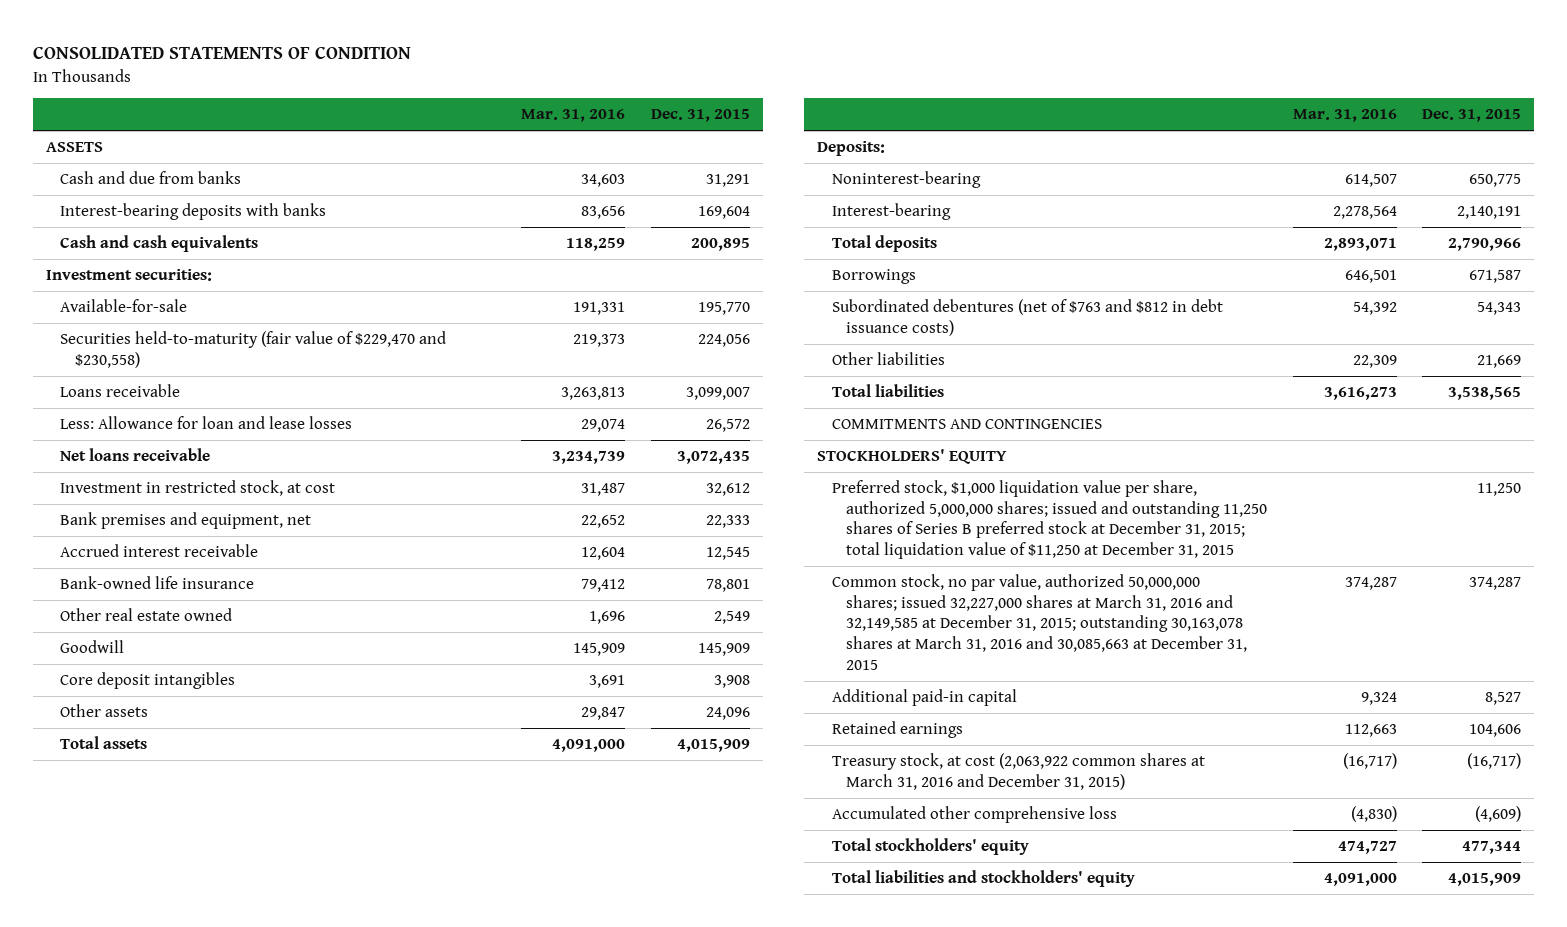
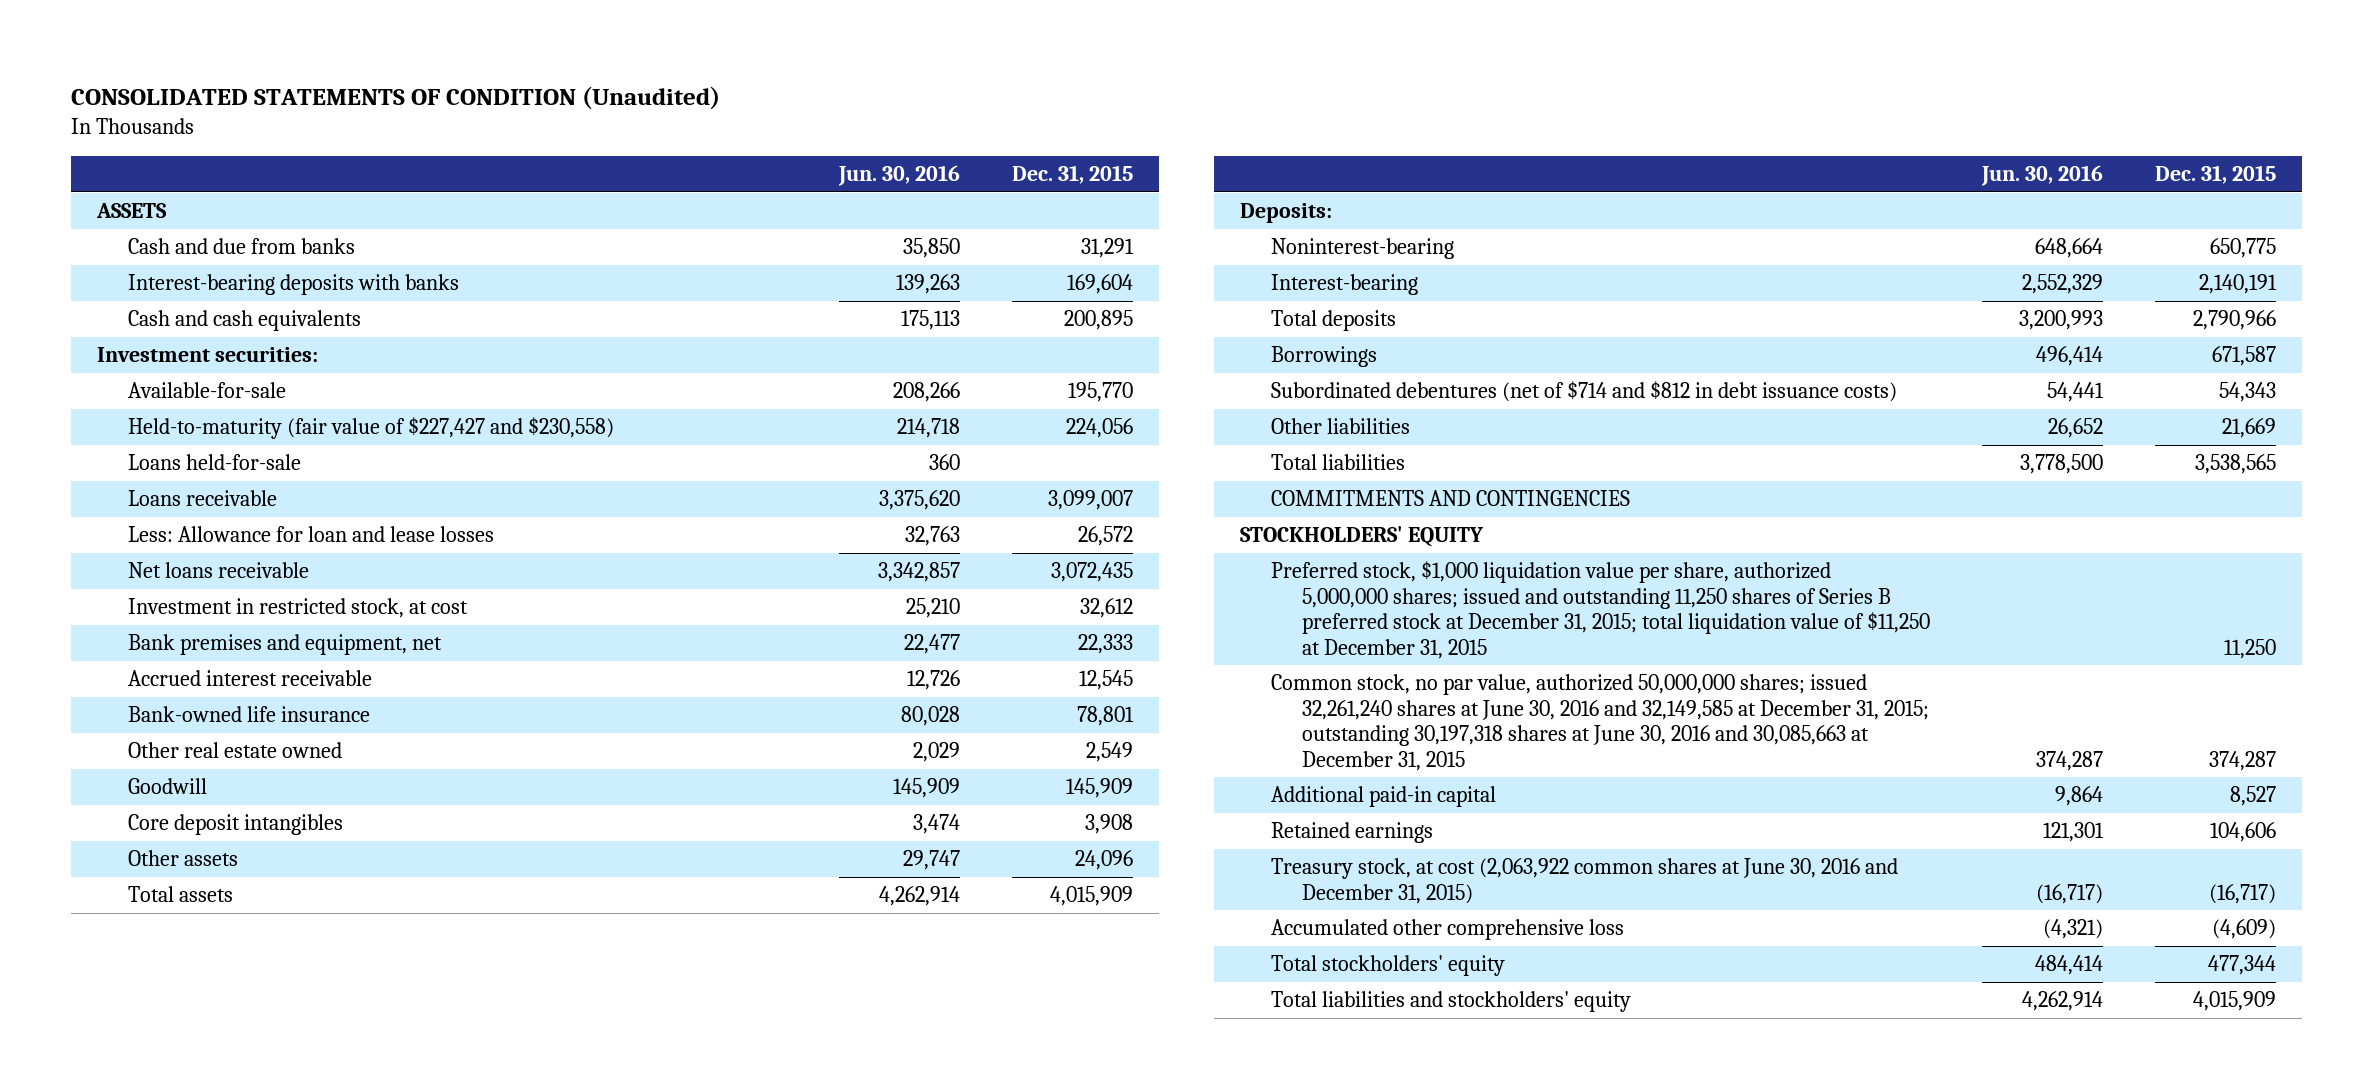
[33,46,412,60] CONSOLIDATED STATEMENTS OF CONDITION -> [70,85,720,110] CONSOLIDATED STATEMENTS OF CONDITION (Unaudited)
[521,109,626,123] Mar. 31, 2016 -> none
none -> [837,165,960,187] Jun. 30, 2016
[60,331,447,368] Securities held-to-maturity (fair value of $229,470 and $230,558) -> [127,417,614,440] Held-to-maturity (fair value of $227,427 and $230,558)
none -> [127,454,301,471] Loans held-for-sale
[831,299,1223,336] Subordinated debentures (net of $763 and $812 in debt issuance costs) -> [1270,381,1897,403] Subordinated debentures (net of $714 and $812 in debt issuance costs)
[831,574,1247,670] Common stock, no par value, authorized 50,000,000 shares; issued 32,227,000 shares at March 31, 2016 and 32,149,585 at December 31, 2015; outstanding 30,163,078 shares at March 31, 2016 and 30,085,663 at December 31, 2015 -> [1270,674,1929,771] Common stock, no par value, authorized 50,000,000 shares; issued 32,261,240 shares at June 30, 2016 and 32,149,585 at December 31, 2015; outstanding 30,197,318 shares at June 30, 2016 and 30,085,663 at December 31, 2015
[831,753,1205,790] Treasury stock, at cost (2,063,922 common shares at March 31, 2016 and December 31, 2015) -> [1270,858,1898,904] Treasury stock, at cost (2,063,922 common shares at June 30, 2016 and December 31, 2015)

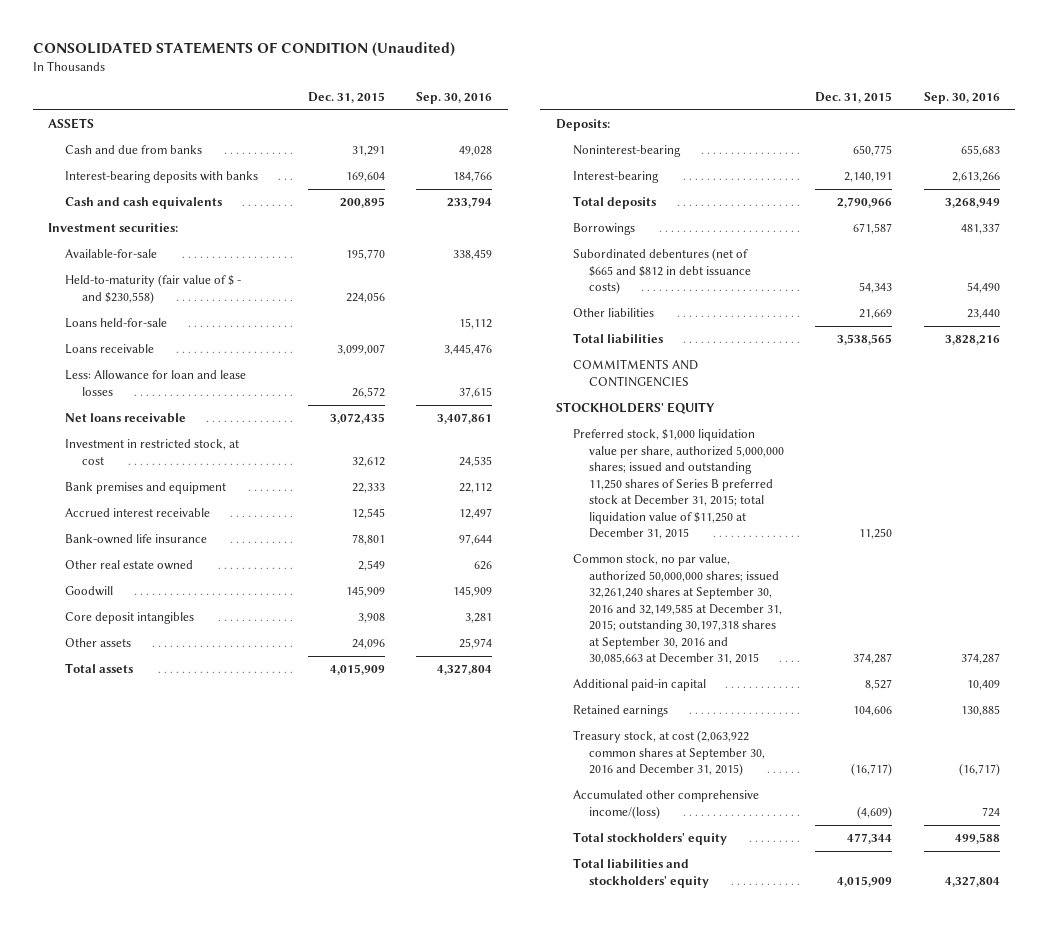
[837,165,960,187] Jun. 30, 2016 -> none
none -> [416,91,493,104] Sep. 30, 2016
[127,417,614,440] Held-to-maturity (fair value of $227,427 and $230,558) -> [65,274,242,304] Held-to-maturity (fair value of $ - and $230,558)
[127,634,442,656] Bank premises and equipment, net -> [65,482,227,495] Bank premises and equipment
[1270,381,1897,403] Subordinated debentures (net of $714 and $812 in debt issuance costs) -> [572,248,752,295] Subordinated debentures (net of $665 and $812 in debt issuance costs)
[1270,674,1929,771] Common stock, no par value, authorized 50,000,000 shares; issued 32,261,240 shares at June 30, 2016 and 32,149,585 at December 31, 2015; outstanding 30,197,318 shares at June 30, 2016 and 30,085,663 at December 31, 2015 -> [572,554,783,665] Common stock, no par value, authorized 50,000,000 shares; issued 32,261,240 shares at September 30, 2016 and 32,149,585 at December 31, 2015; outstanding 30,197,318 shares at September 30, 2016 and 30,085,663 at December 31, 2015
[1270,858,1898,904] Treasury stock, at cost (2,063,922 common shares at June 30, 2016 and December 31, 2015) -> [572,730,766,777] Treasury stock, at cost (2,063,922 common shares at September 30, 2016 and December 31, 2015)
[1270,919,1624,941] Accumulated other comprehensive loss -> [572,790,759,819] Accumulated other comprehensive income/(loss)

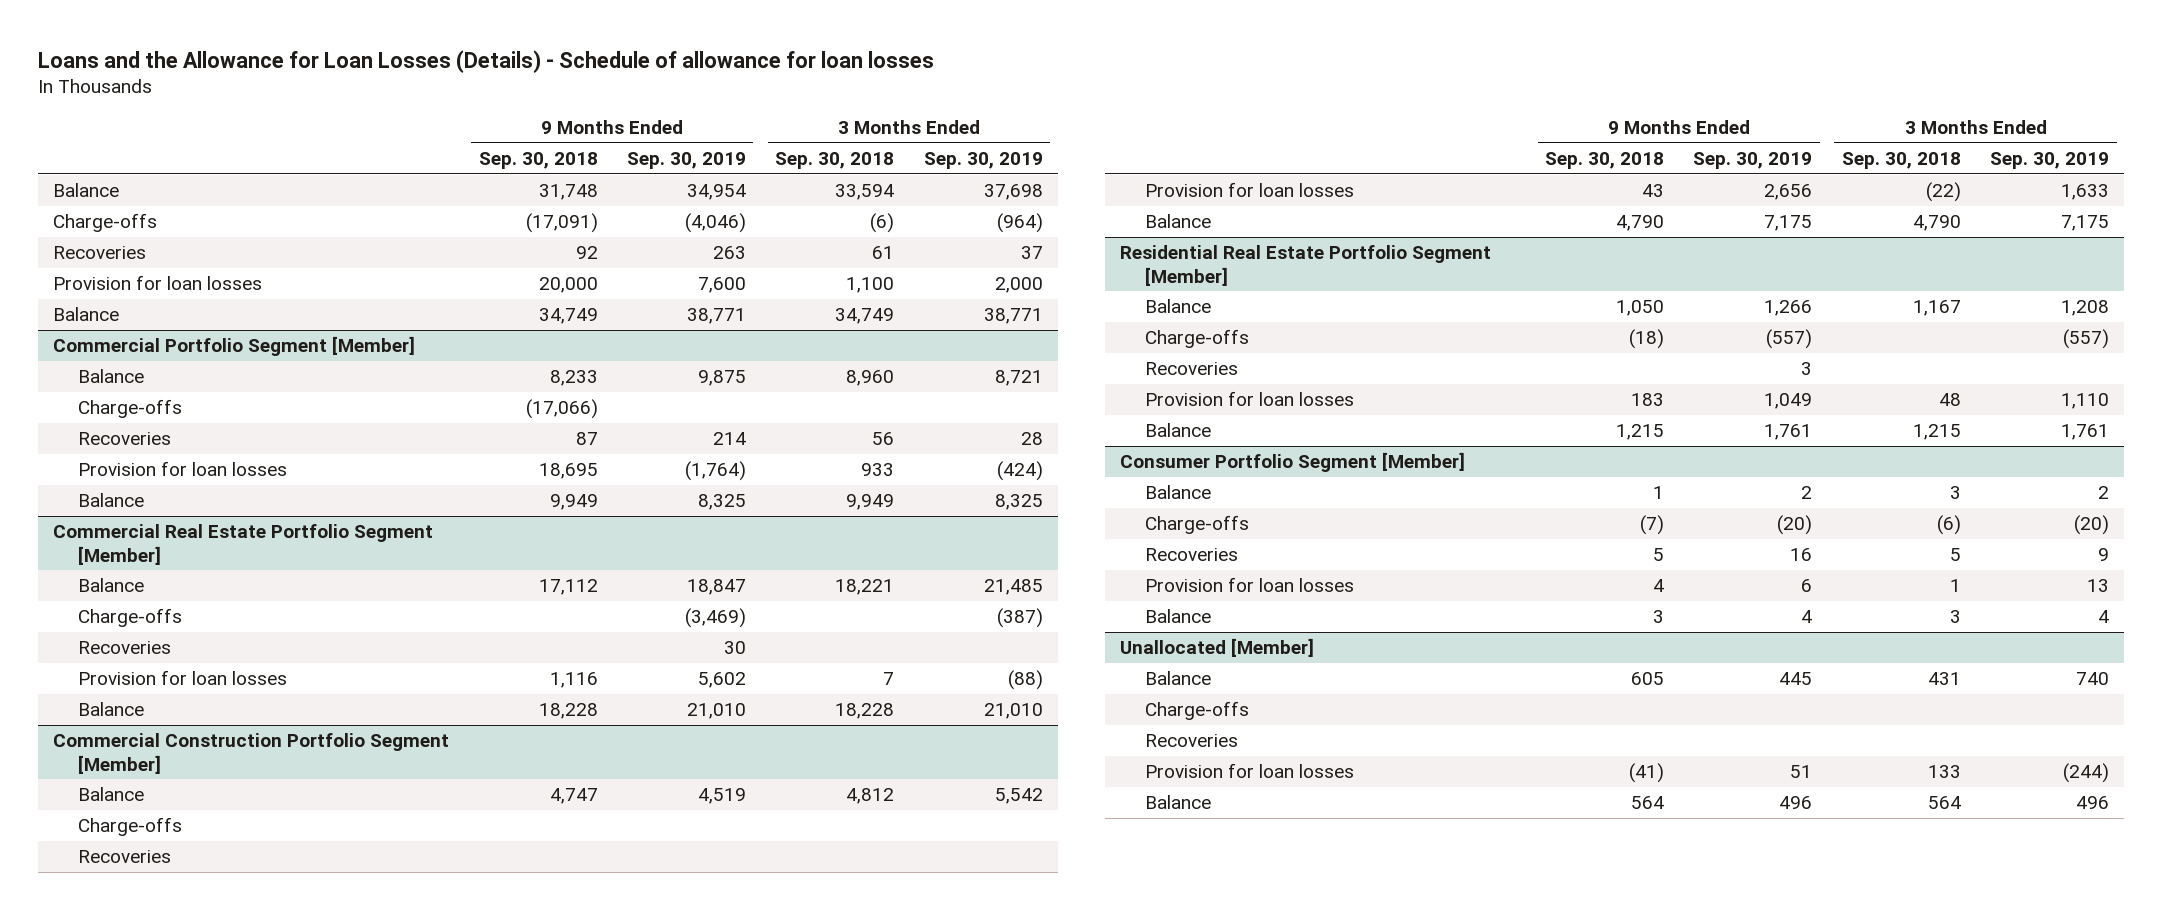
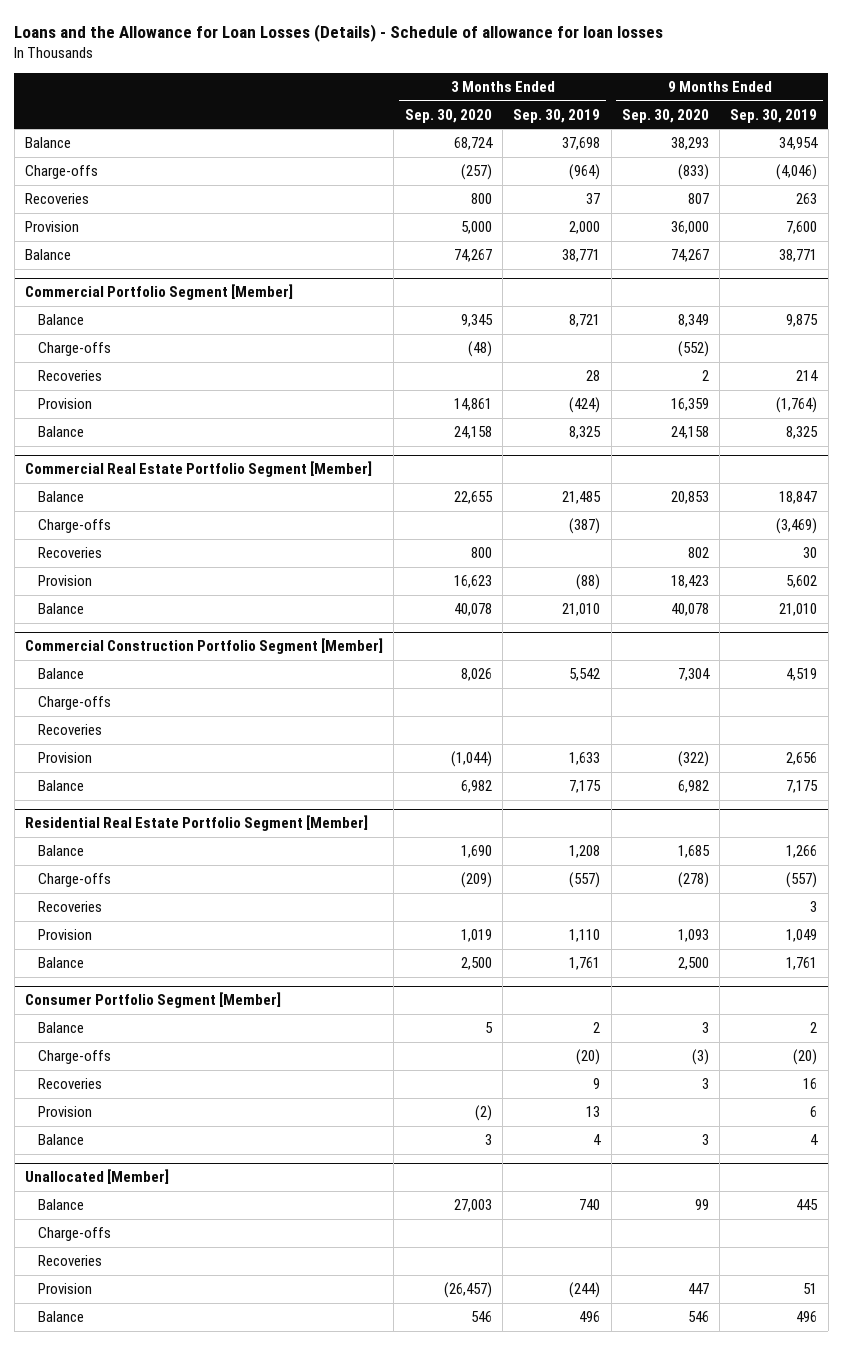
[478,151,598,169] Sep. 30, 2018 -> none
[775,151,895,169] Sep. 30, 2018 -> none
none -> [404,108,492,123] Sep. 30, 2020
none -> [621,108,709,123] Sep. 30, 2020
[53,275,263,291] Provision for loan losses -> [25,221,80,233] Provision
[78,461,288,477] Provision for loan losses -> [38,398,93,410] Provision
[78,670,288,686] Provision for loan losses -> [38,575,93,587] Provision
[1144,182,1354,198] Provision for loan losses -> [38,752,93,764] Provision
[1144,391,1354,407] Provision for loan losses -> [38,929,93,941] Provision
[1144,577,1354,593] Provision for loan losses -> [38,1106,93,1118] Provision
[1144,763,1354,779] Provision for loan losses -> [38,1283,93,1295] Provision

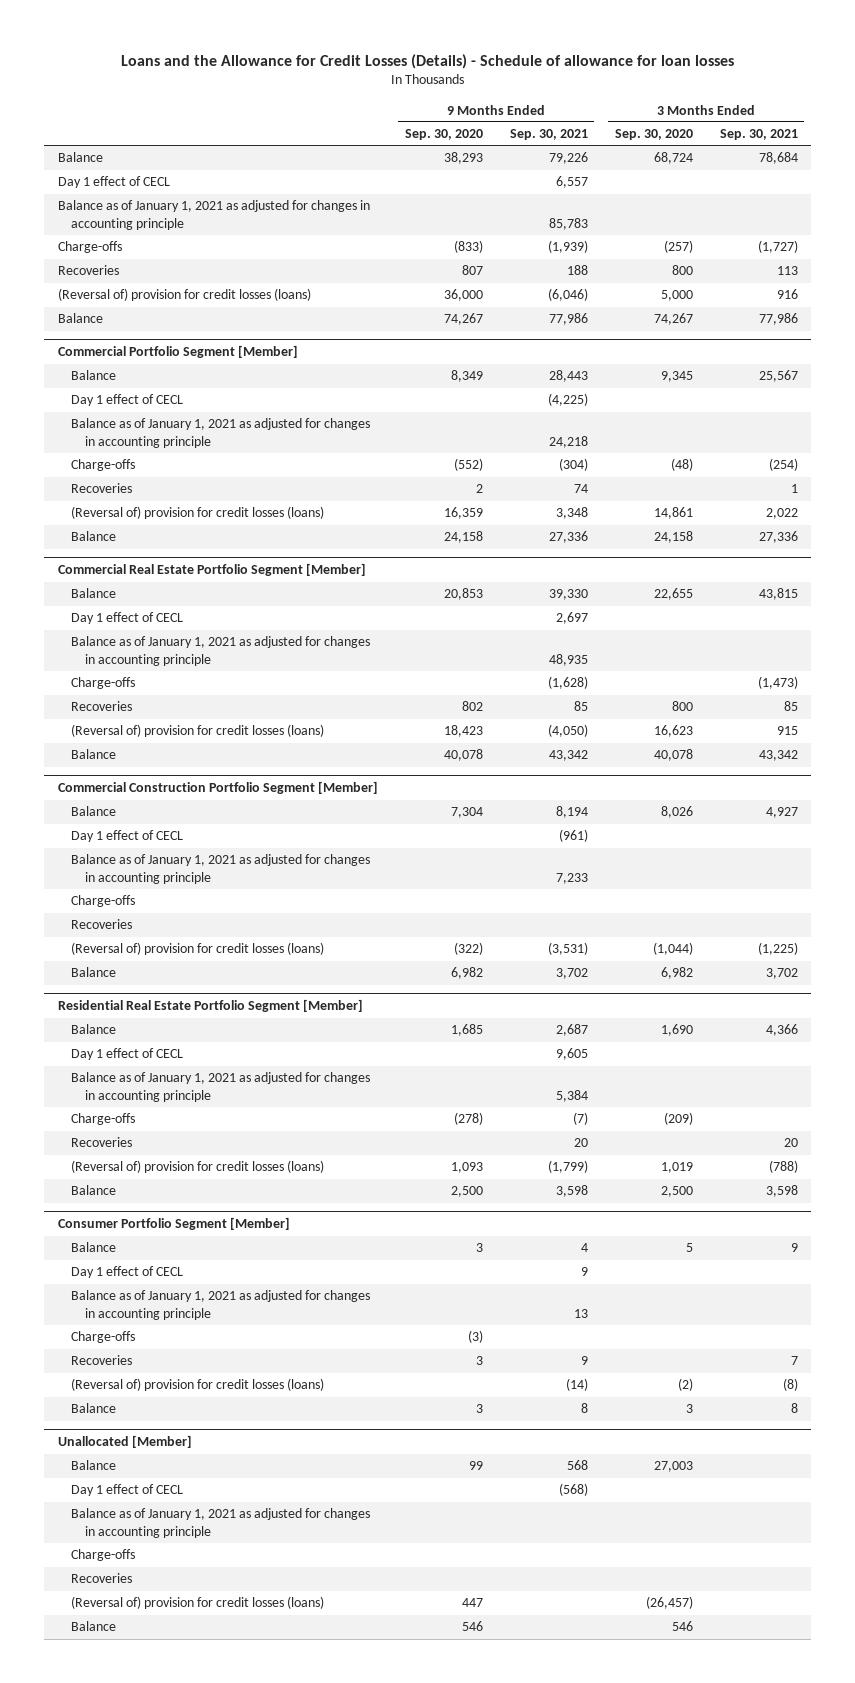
[14,23,664,42] Loans and the Allowance for Loan Losses (Details) - Schedule of allowance for loan losses -> [120,53,734,69] Loans and the Allowance for Credit Losses (Details) - Schedule of allowance for loan losses
[513,108,601,123] Sep. 30, 2019 -> none
[730,108,818,123] Sep. 30, 2019 -> none
none -> [509,129,588,141] Sep. 30, 2021
none -> [719,129,798,141] Sep. 30, 2021
none -> [57,176,170,189] Day 1 effect of CECL
none -> [57,200,370,231] Balance as of January 1, 2021 as adjusted for changes in accounting principle
[25,221,80,233] Provision -> [57,288,311,302] (Reversal of) provision for credit losses (loans)
none -> [71,394,184,407] Day 1 effect of CECL
none -> [71,418,371,449] Balance as of January 1, 2021 as adjusted for changes in accounting principle
[38,398,93,410] Provision -> [71,506,325,520] (Reversal of) provision for credit losses (loans)
none -> [71,612,184,625] Day 1 effect of CECL
none -> [71,636,371,667] Balance as of January 1, 2021 as adjusted for changes in accounting principle
[38,575,93,587] Provision -> [71,724,325,738] (Reversal of) provision for credit losses (loans)
none -> [71,830,184,843] Day 1 effect of CECL
none -> [71,854,371,885] Balance as of January 1, 2021 as adjusted for changes in accounting principle
[38,752,93,764] Provision -> [71,942,325,956] (Reversal of) provision for credit losses (loans)
none -> [71,1048,184,1061] Day 1 effect of CECL
none -> [71,1072,371,1103] Balance as of January 1, 2021 as adjusted for changes in accounting principle
[38,929,93,941] Provision -> [71,1160,325,1174] (Reversal of) provision for credit losses (loans)
none -> [71,1266,184,1279] Day 1 effect of CECL
none -> [71,1290,371,1321] Balance as of January 1, 2021 as adjusted for changes in accounting principle
[38,1106,93,1118] Provision -> none
none -> [71,1378,325,1392] (Reversal of) provision for credit losses (loans)
none -> [71,1484,184,1497] Day 1 effect of CECL
none -> [71,1508,371,1539] Balance as of January 1, 2021 as adjusted for changes in accounting principle
[38,1283,93,1295] Provision -> [71,1596,325,1610] (Reversal of) provision for credit losses (loans)

